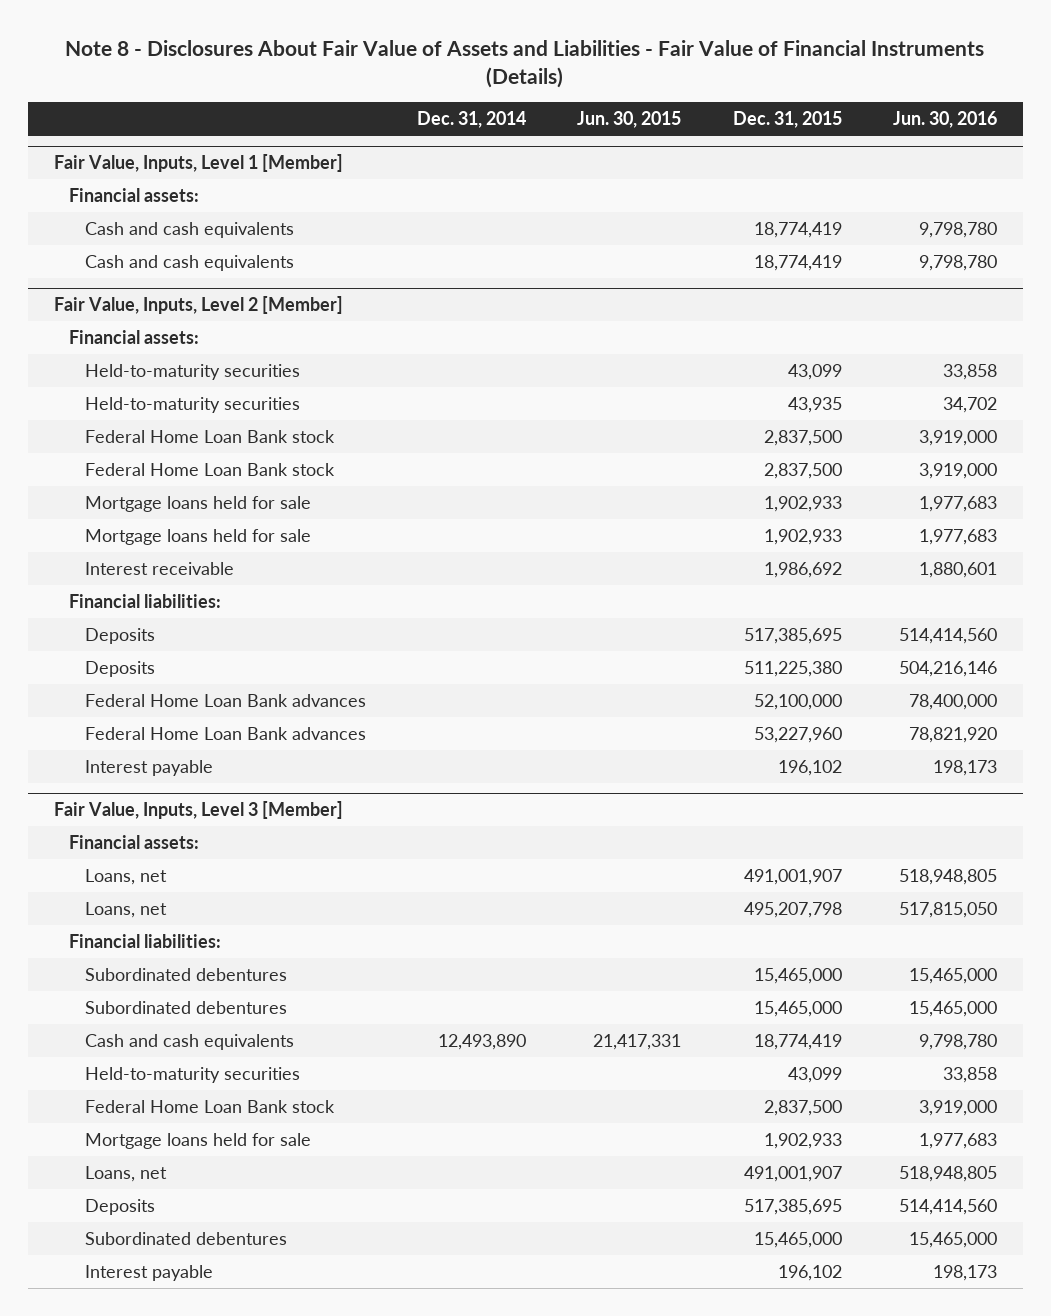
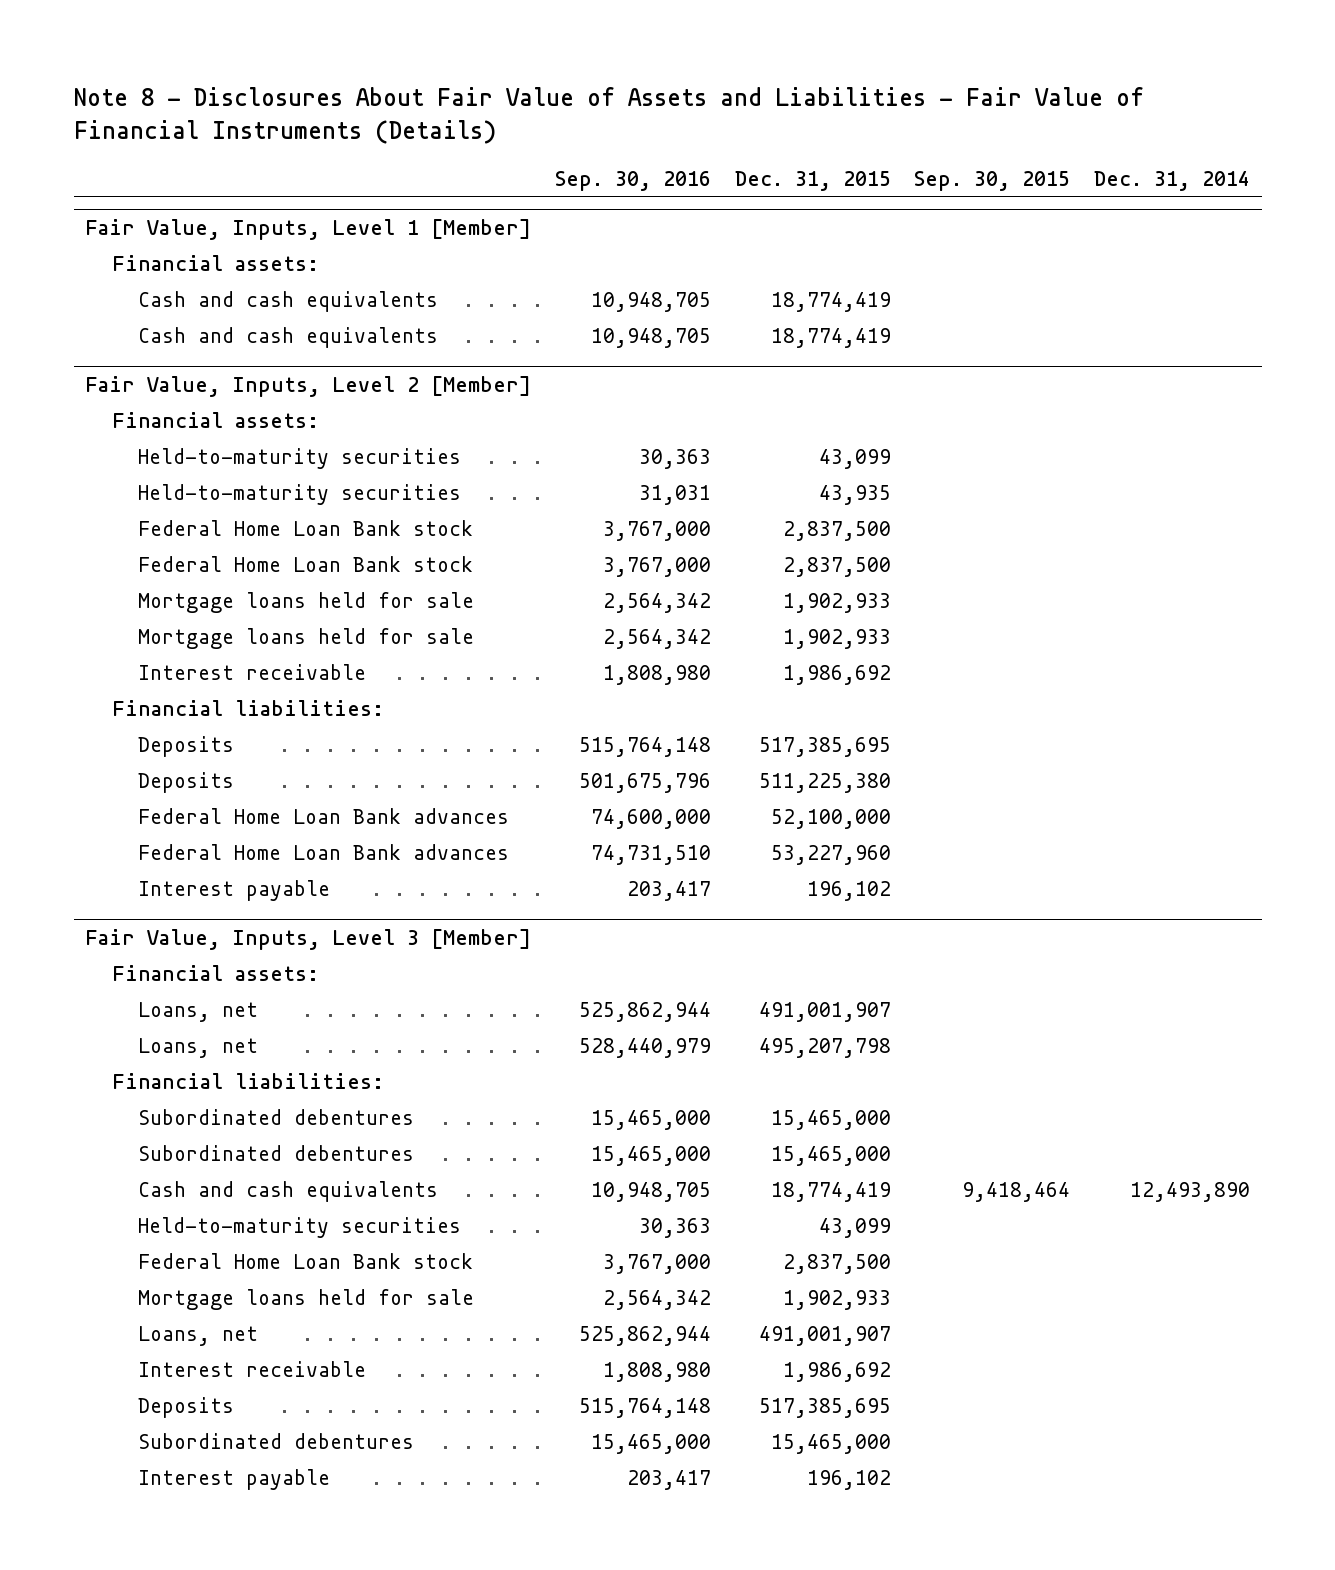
[577,111,682,129] Jun. 30, 2015 -> none
[893,111,998,129] Jun. 30, 2016 -> none
none -> [554,170,711,191] Sep. 30, 2016
none -> [914,170,1071,191] Sep. 30, 2015
none -> [137,1361,366,1378] Interest receivable

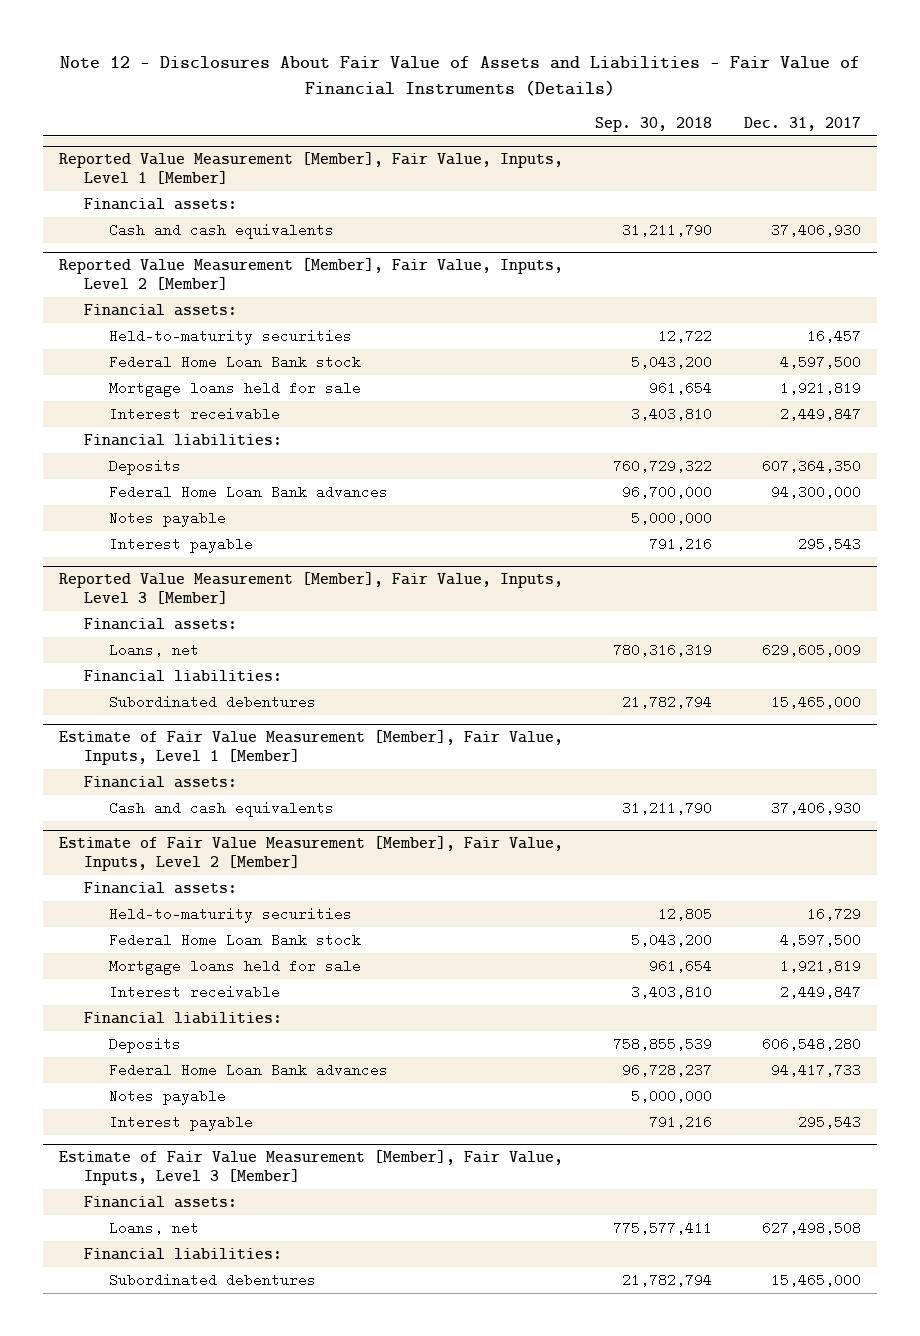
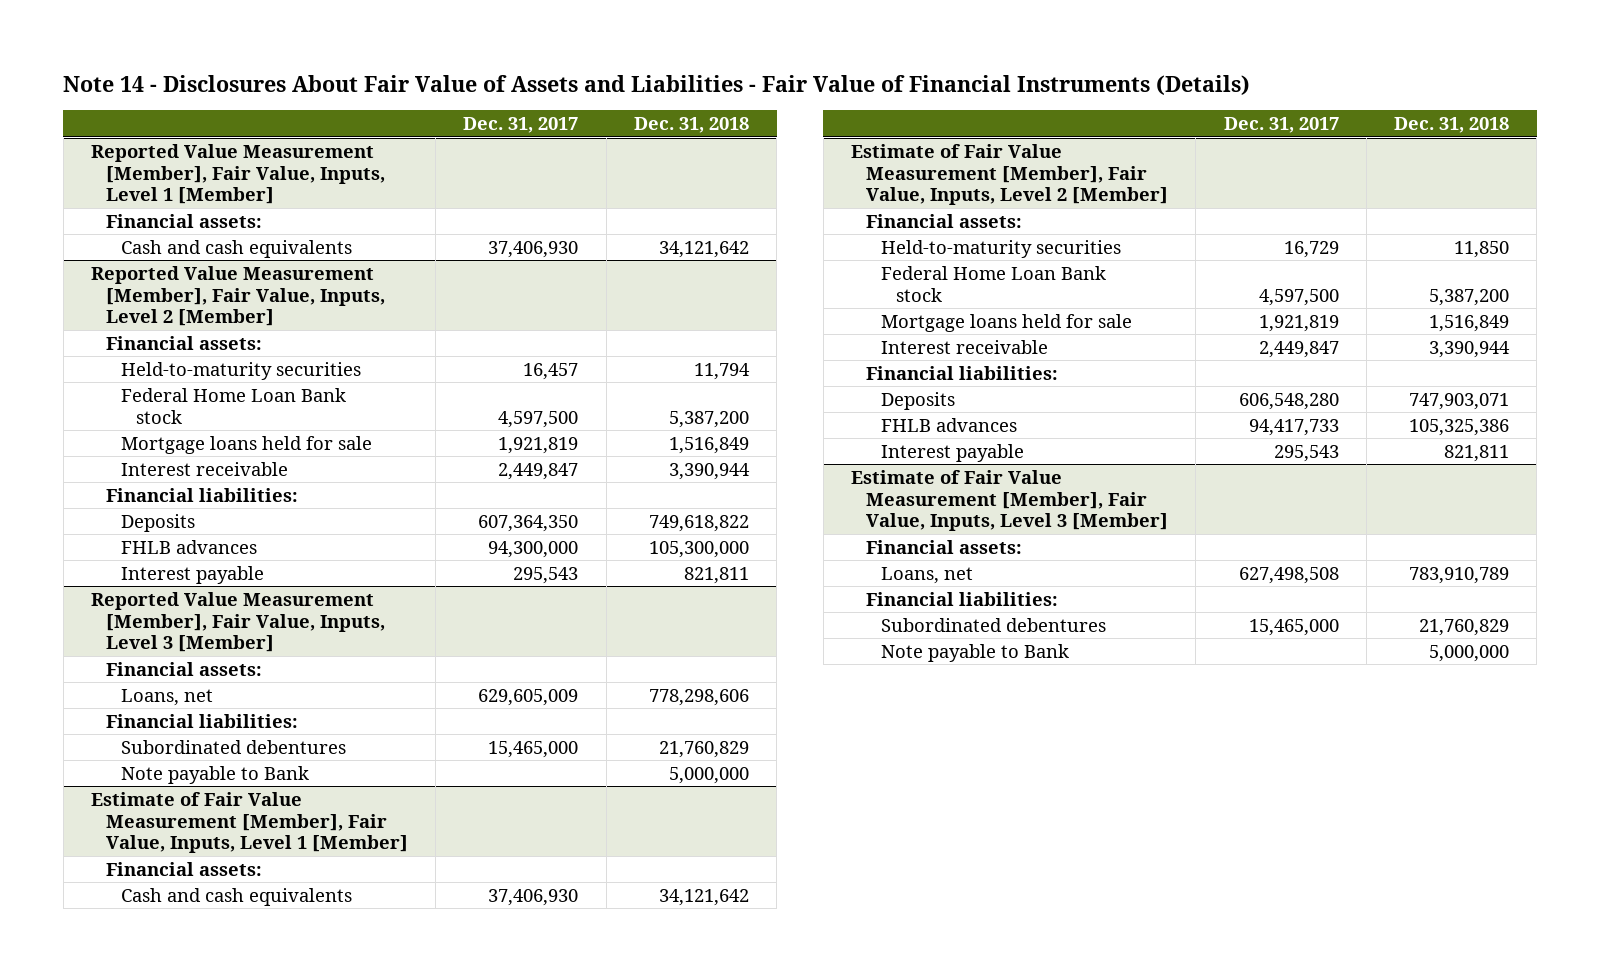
[59,56,860,96] Note 12 - Disclosures About Fair Value of Assets and Liabilities - Fair Value of Financial Instruments (Details) -> [63,74,1251,95] Note 14 - Disclosures About Fair Value of Assets and Liabilities - Fair Value of Financial Instruments (Details)
[594,116,712,132] Sep. 30, 2018 -> none
none -> [633,117,749,134] Dec. 31, 2018
[108,510,226,527] Notes payable -> none
[108,484,388,499] Federal Home Loan Bank advances -> [121,539,258,554] FHLB advances
none -> [121,765,310,784] Note payable to Bank
[108,1088,226,1105] Notes payable -> none
[108,1062,388,1077] Federal Home Loan Bank advances -> [881,417,1018,432] FHLB advances
none -> [881,643,1070,662] Note payable to Bank

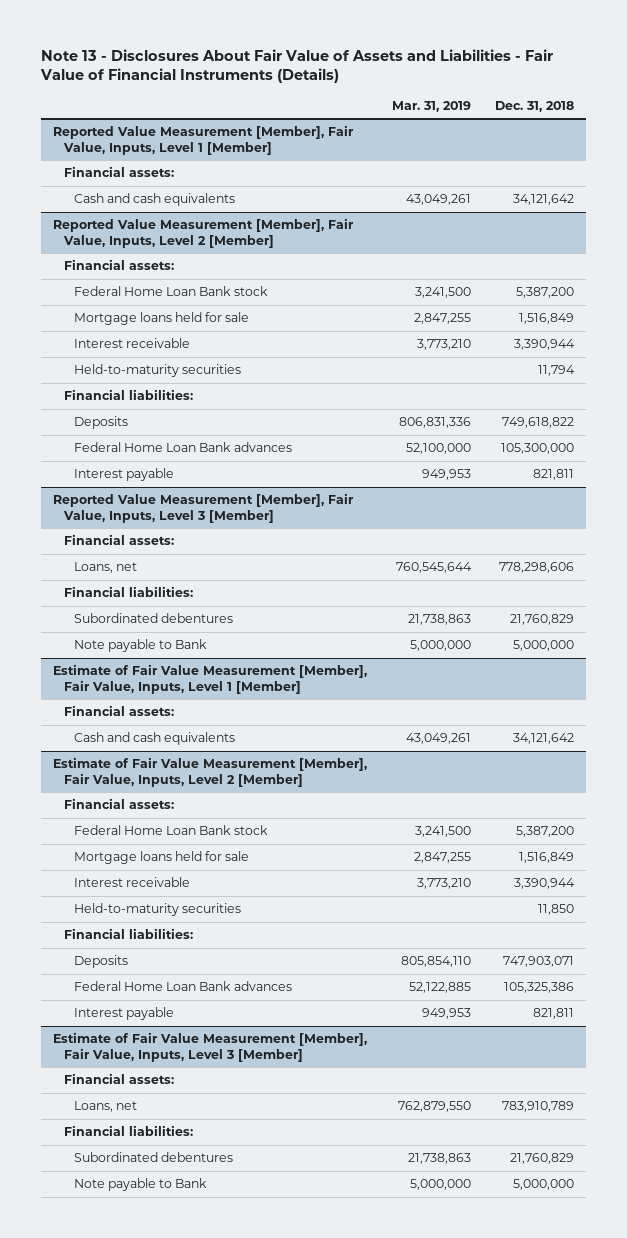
[63,74,1251,95] Note 14 - Disclosures About Fair Value of Assets and Liabilities - Fair Value of Financial Instruments (Details) -> [40,48,554,84] Note 13 - Disclosures About Fair Value of Assets and Liabilities - Fair Value of Financial Instruments (Details)
[463,117,579,134] Dec. 31, 2017 -> none
none -> [391,100,471,112] Mar. 31, 2019
[121,361,362,380] Held-to-maturity securities -> [73,364,241,378] Held-to-maturity securities
[121,539,258,554] FHLB advances -> [73,442,292,453] Federal Home Loan Bank advances
[881,239,1122,258] Held-to-maturity securities -> [73,903,241,917] Held-to-maturity securities
[881,417,1018,432] FHLB advances -> [73,981,292,992] Federal Home Loan Bank advances

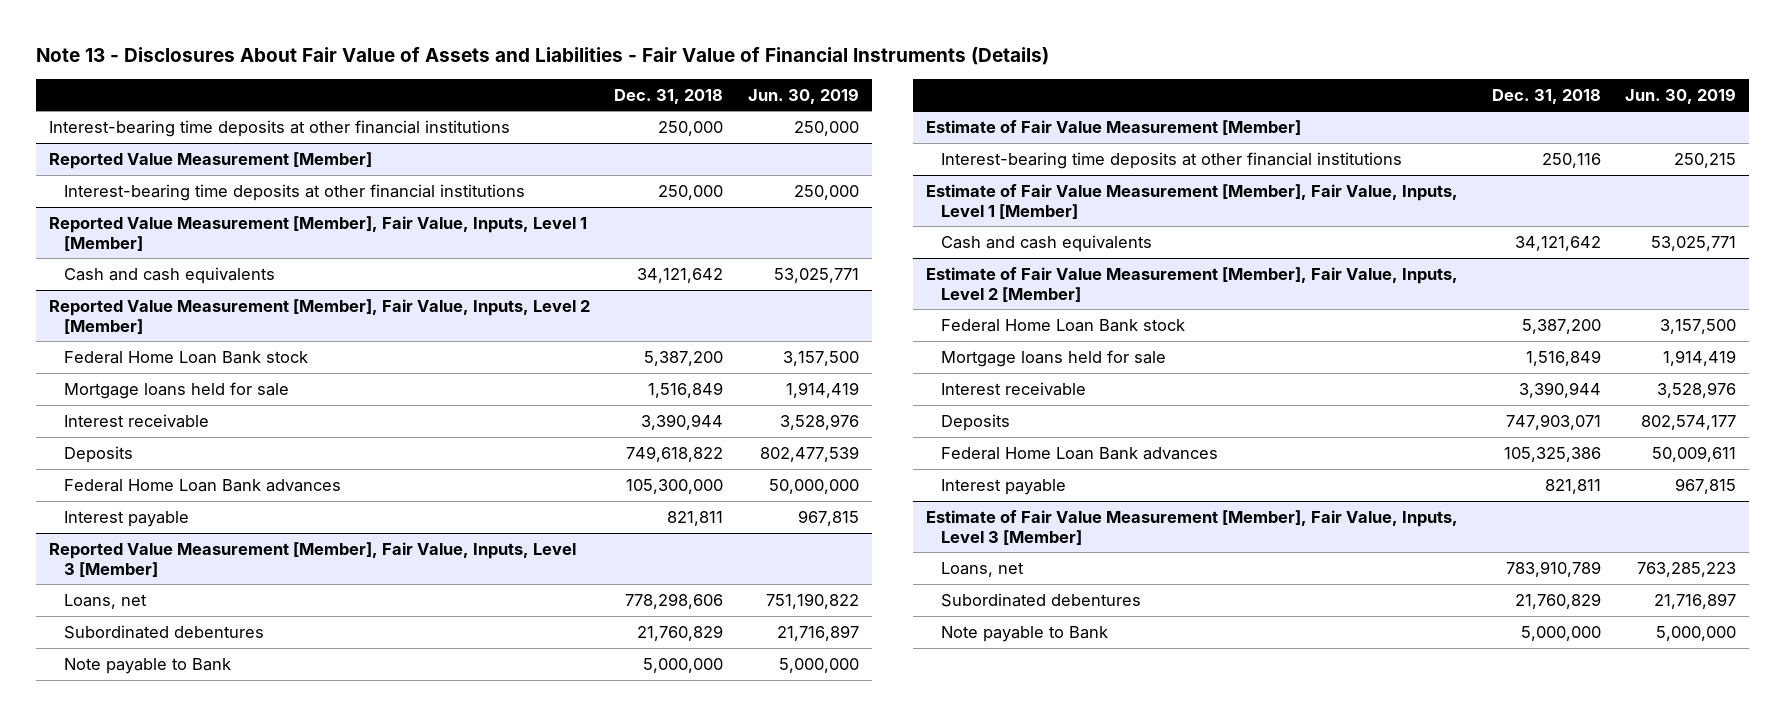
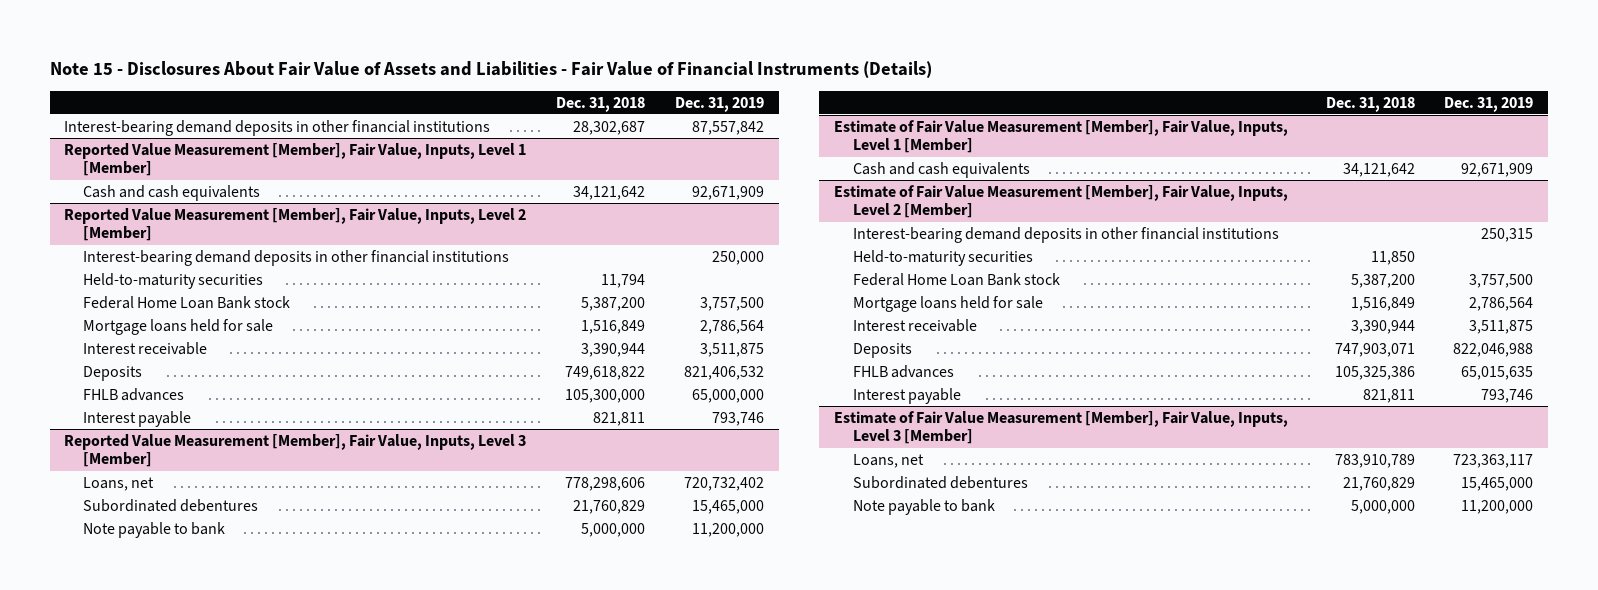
[36,47,1050,66] Note 13 - Disclosures About Fair Value of Assets and Liabilities - Fair Value of Financial Instruments (Details) -> [49,60,932,78] Note 15 - Disclosures About Fair Value of Assets and Liabilities - Fair Value of Financial Instruments (Details)
[748,87,860,104] Jun. 30, 2019 -> none
none -> [674,96,764,112] Dec. 31, 2019
[48,151,372,169] Reported Value Measurement [Member] -> none
[63,183,525,201] Interest-bearing time deposits at other financial institutions -> none
[48,119,510,137] Interest-bearing time deposits at other financial institutions -> [64,119,491,136] Interest-bearing demand deposits in other financial institutions
[658,120,724,136] 250,000 -> [573,120,646,135] 28,302,687
none -> [83,249,510,266] Interest-bearing demand deposits in other financial institutions
none -> [83,272,264,289] Held-to-maturity securities
[63,478,341,492] Federal Home Loan Bank advances -> [83,387,185,401] FHLB advances
[925,119,1301,135] Estimate of Fair Value Measurement [Member] -> none
[941,151,1403,169] Interest-bearing time deposits at other financial institutions -> none
[63,657,231,674] Note payable to Bank -> [83,521,226,538] Note payable to bank
none -> [852,226,1279,243] Interest-bearing demand deposits in other financial institutions
none -> [852,249,1033,266] Held-to-maturity securities
[941,446,1219,460] Federal Home Loan Bank advances -> [852,364,954,378] FHLB advances
[941,625,1109,642] Note payable to Bank -> [852,498,995,515] Note payable to bank

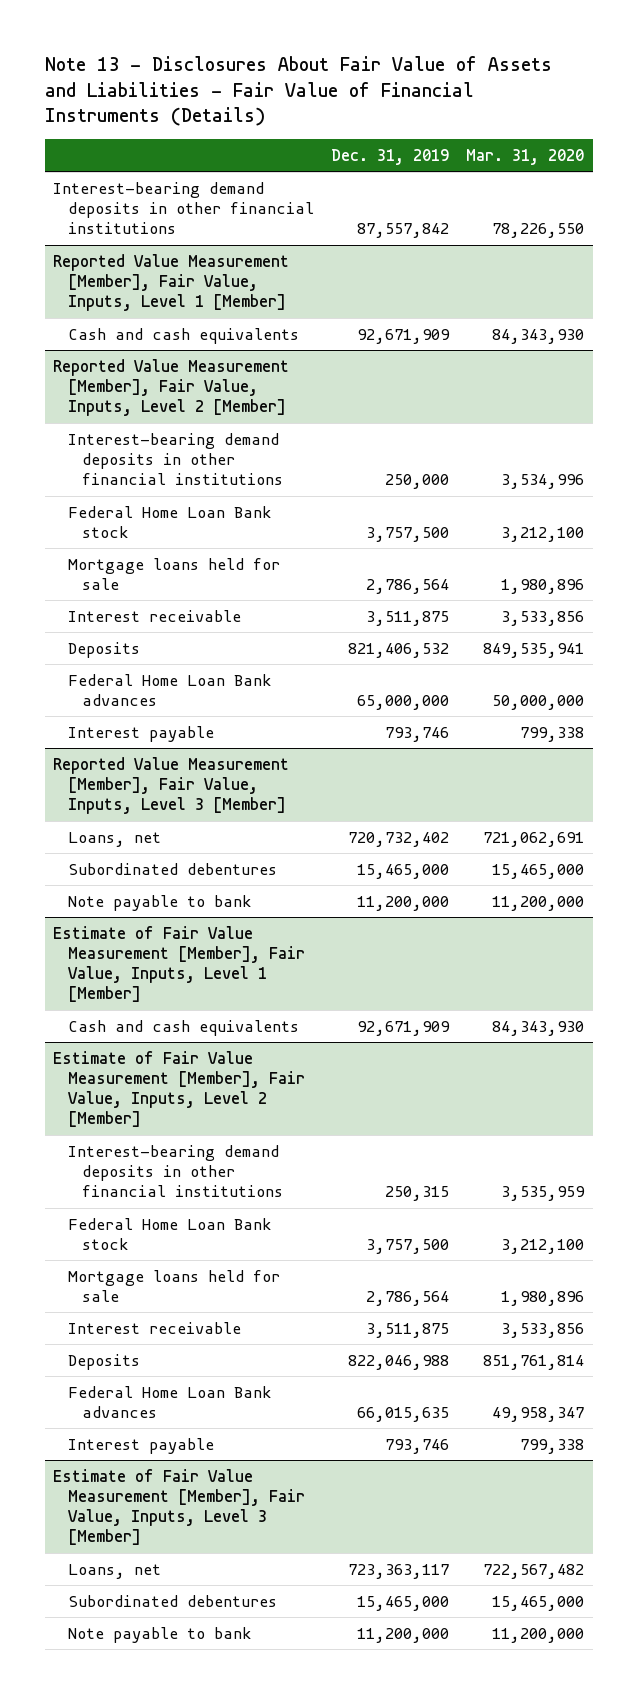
[49,60,932,78] Note 15 - Disclosures About Fair Value of Assets and Liabilities - Fair Value of Financial Instruments (Details) -> [44,55,552,127] Note 13 - Disclosures About Fair Value of Assets and Liabilities - Fair Value of Financial Instruments (Details)
[556,96,646,112] Dec. 31, 2018 -> none
none -> [466,148,585,165] Mar. 31, 2020
[83,272,264,289] Held-to-maturity securities -> none
[83,387,185,401] FHLB advances -> [67,673,272,707] Federal Home Loan Bank advances
[852,249,1033,266] Held-to-maturity securities -> none
[852,364,954,378] FHLB advances -> none
none -> [67,1385,272,1419] Federal Home Loan Bank advances

